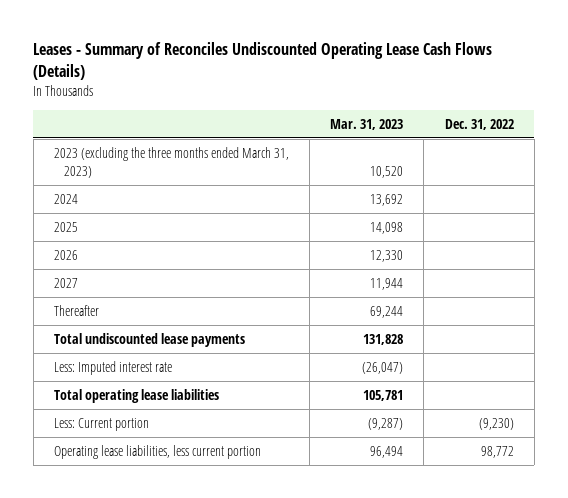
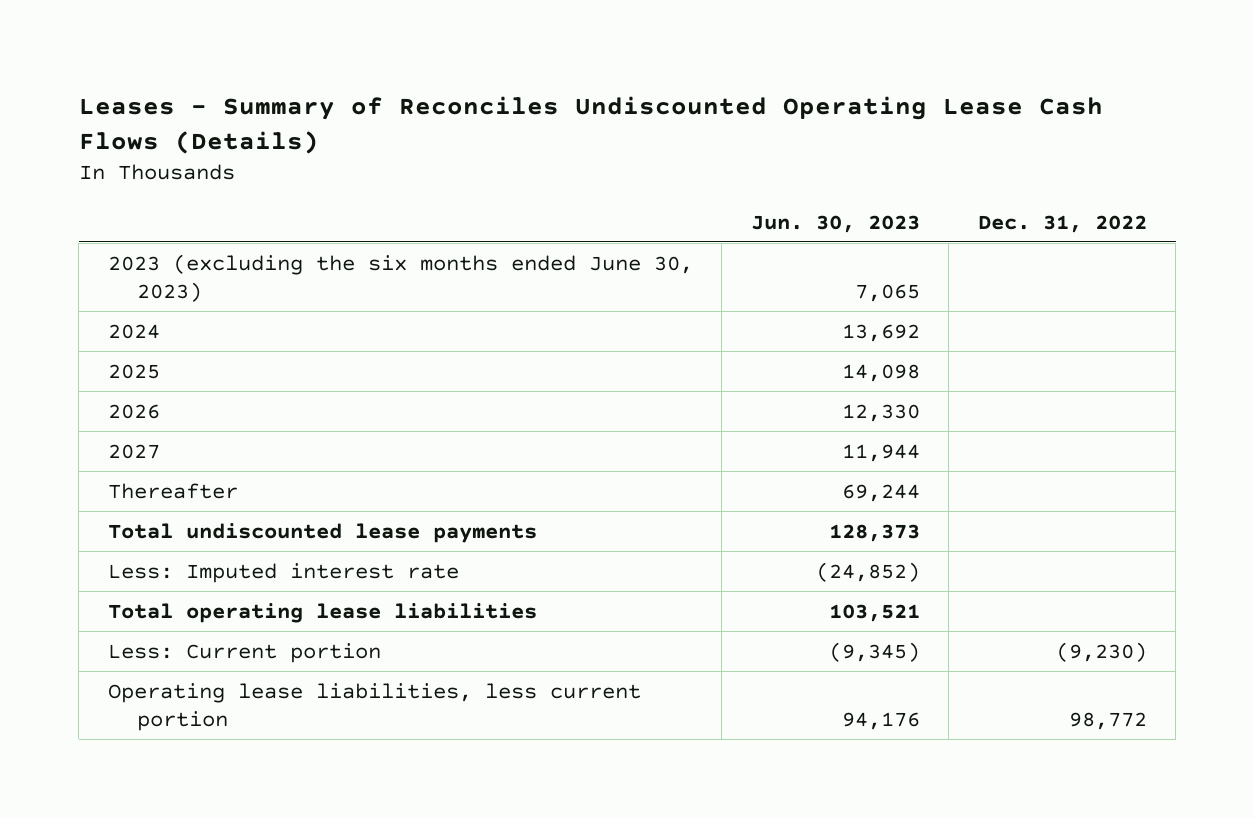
[330,119,404,131] Mar. 31, 2023 -> none
none -> [750,214,920,233] Jun. 30, 2023
[54,146,290,179] 2023 (excluding the three months ended March 31, 2023) -> [107,253,693,302] 2023 (excluding the six months ended June 30, 2023)

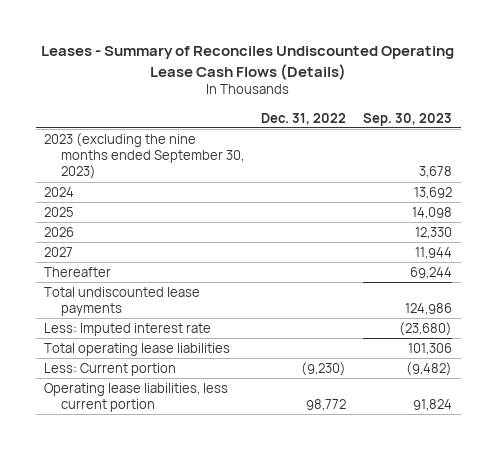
[750,214,920,233] Jun. 30, 2023 -> none
none -> [363,112,453,126] Sep. 30, 2023
[107,253,693,302] 2023 (excluding the six months ended June 30, 2023) -> [44,132,244,180] 2023 (excluding the nine months ended September 30, 2023)

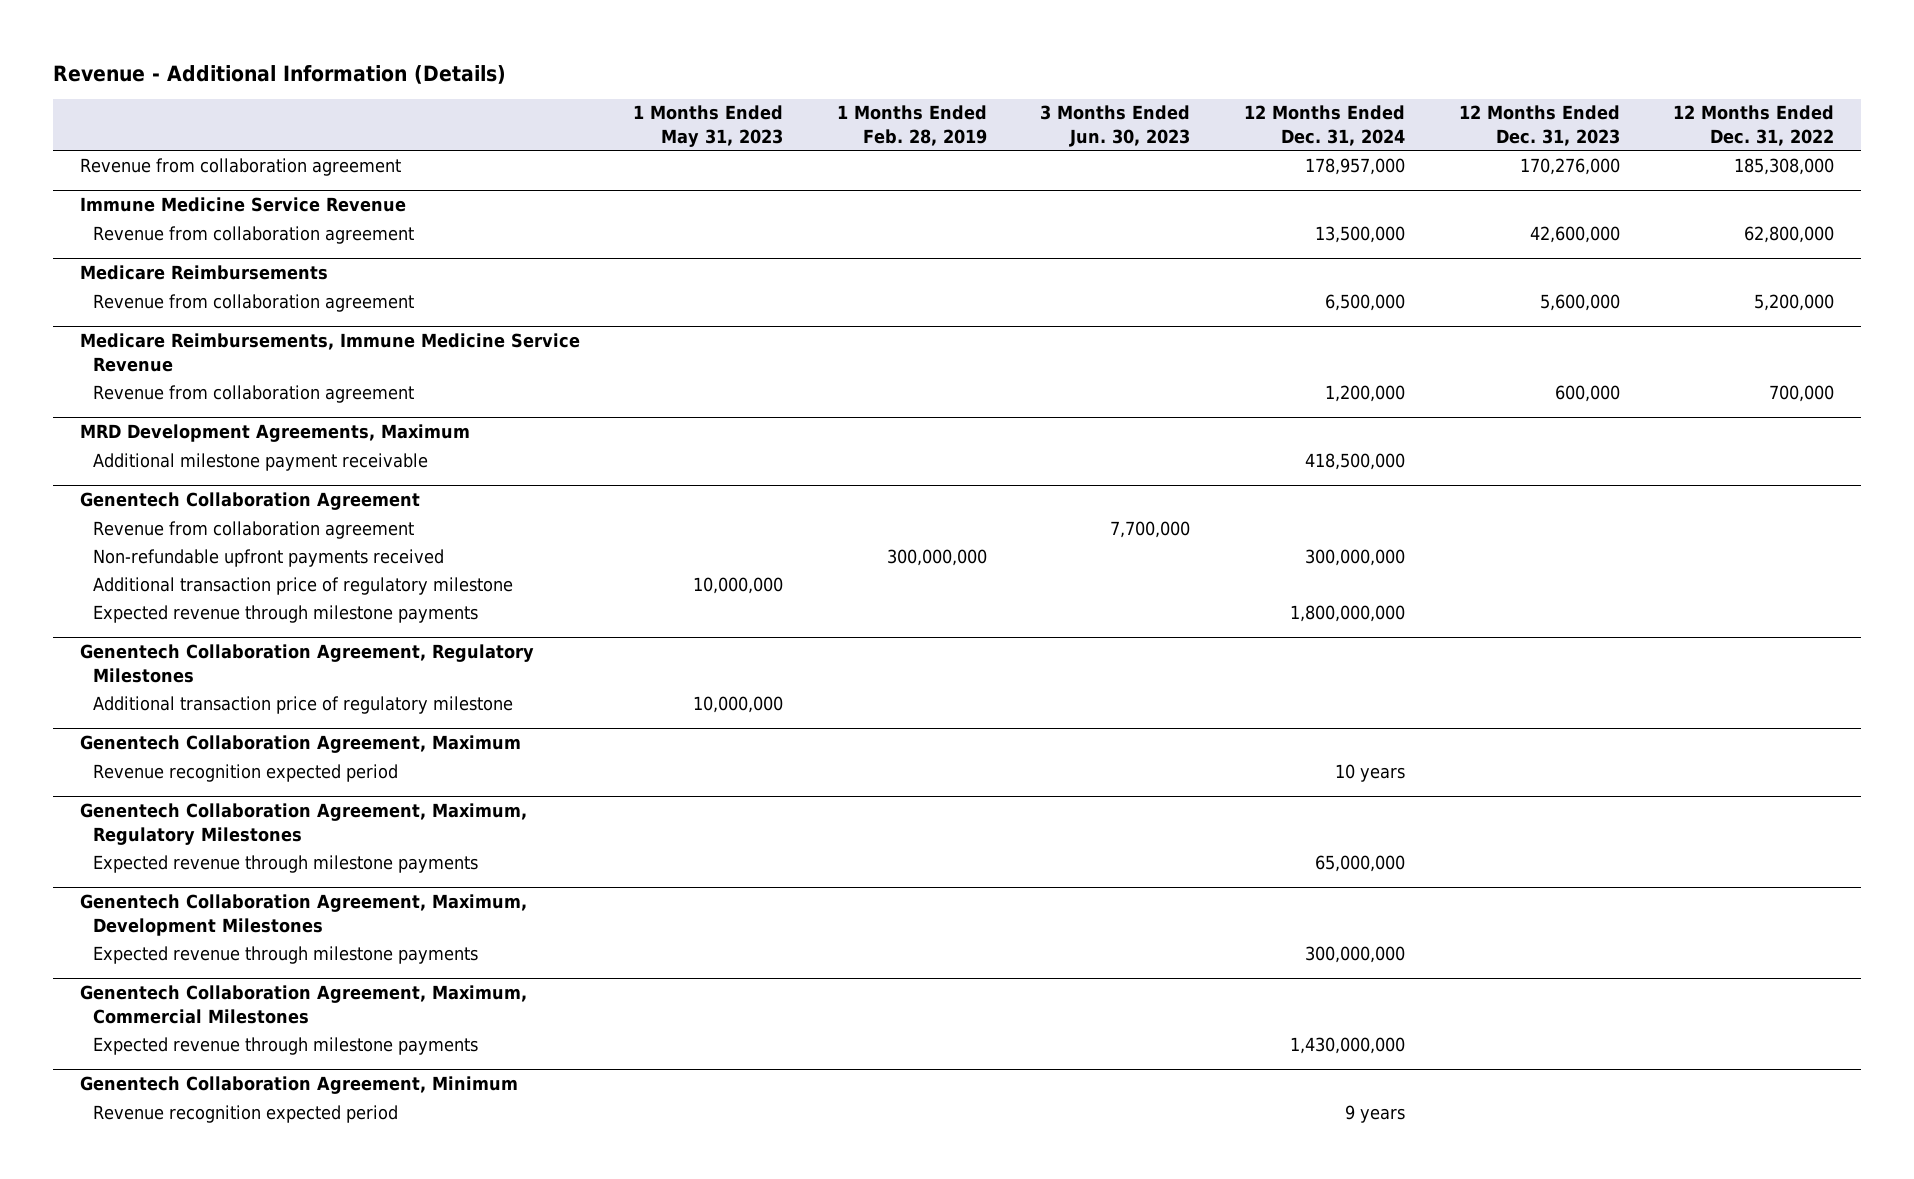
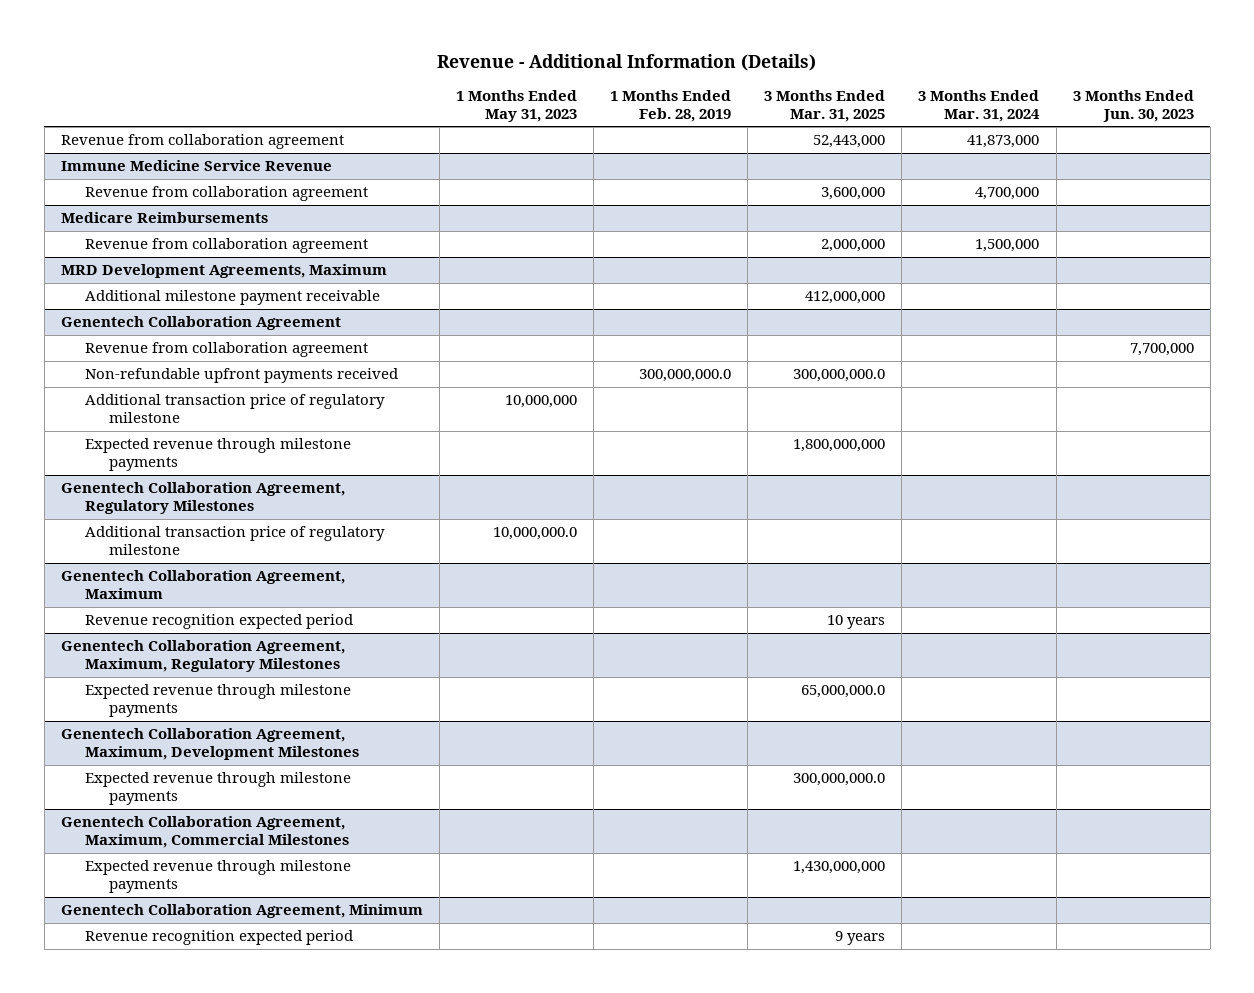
[1243,105,1405,146] 12 Months Ended Dec. 31, 2024 -> none
[1458,105,1620,146] 12 Months Ended Dec. 31, 2023 -> none
[1673,105,1835,146] 12 Months Ended Dec. 31, 2022 -> none
none -> [764,90,886,123] 3 Months Ended Mar. 31, 2025
none -> [918,90,1041,123] 3 Months Ended Mar. 31, 2024
[79,333,580,372] Medicare Reimbursements, Immune Medicine Service Revenue -> none
[92,384,414,403] Revenue from collaboration agreement -> none
[886,548,987,566] 300,000,000 -> [639,369,732,383] 300,000,000.0
[693,695,784,713] 10,000,000 -> [493,527,578,541] 10,000,000.0

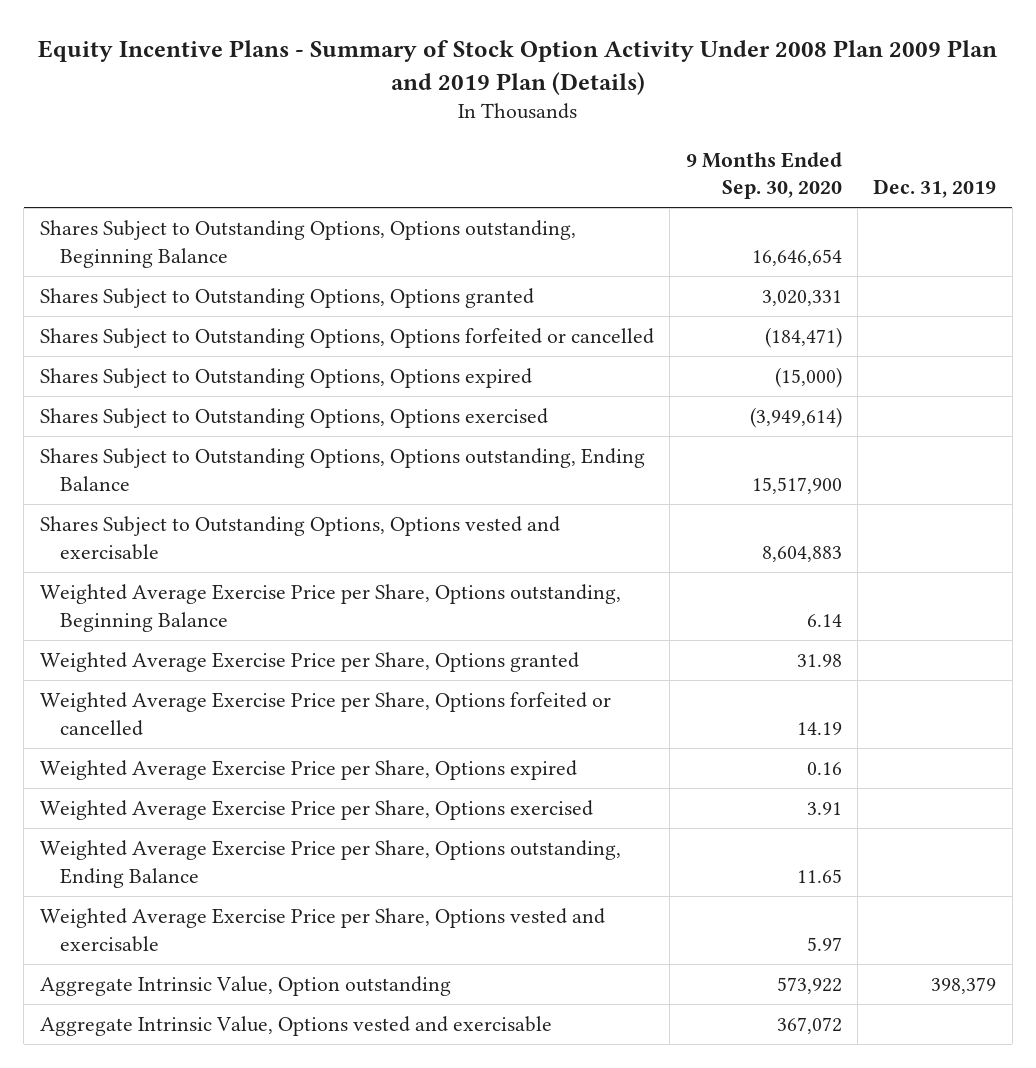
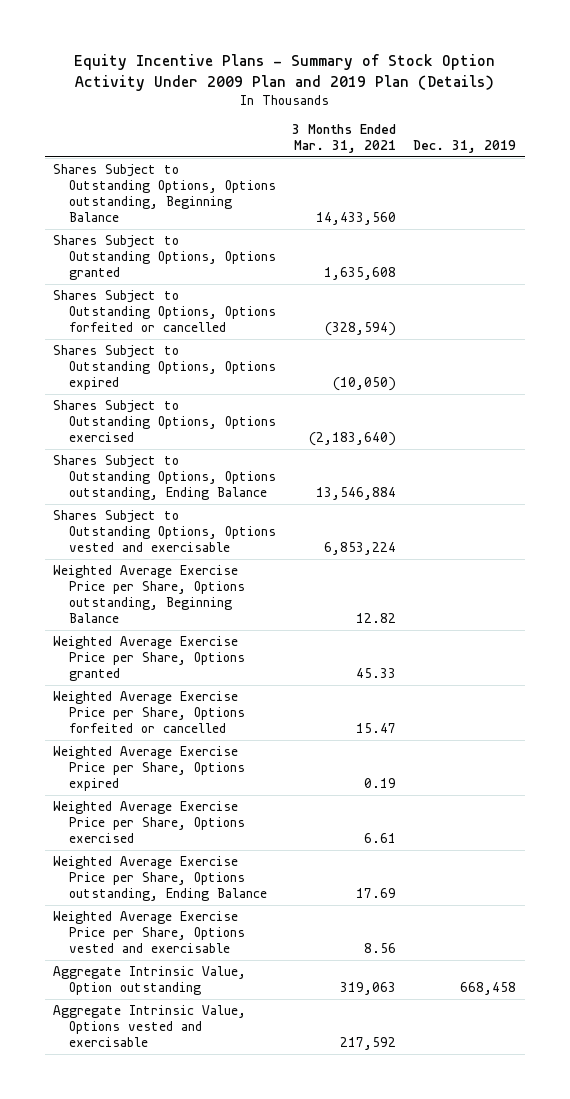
[38,39,998,95] Equity Incentive Plans - Summary of Stock Option Activity Under 2008 Plan 2009 Plan and 2019 Plan (Details) -> [73,53,495,91] Equity Incentive Plans - Summary of Stock Option Activity Under 2009 Plan and 2019 Plan (Details)
[685,151,842,200] 9 Months Ended Sep. 30, 2020 -> none
none -> [292,124,397,154] 3 Months Ended Mar. 31, 2021
[931,977,997,995] 398,379 -> [460,982,517,996] 668,458

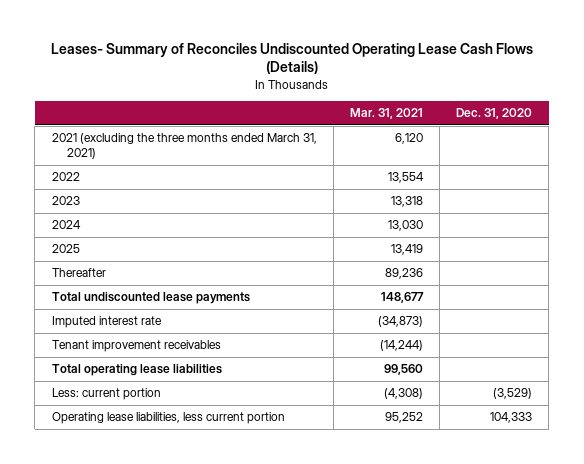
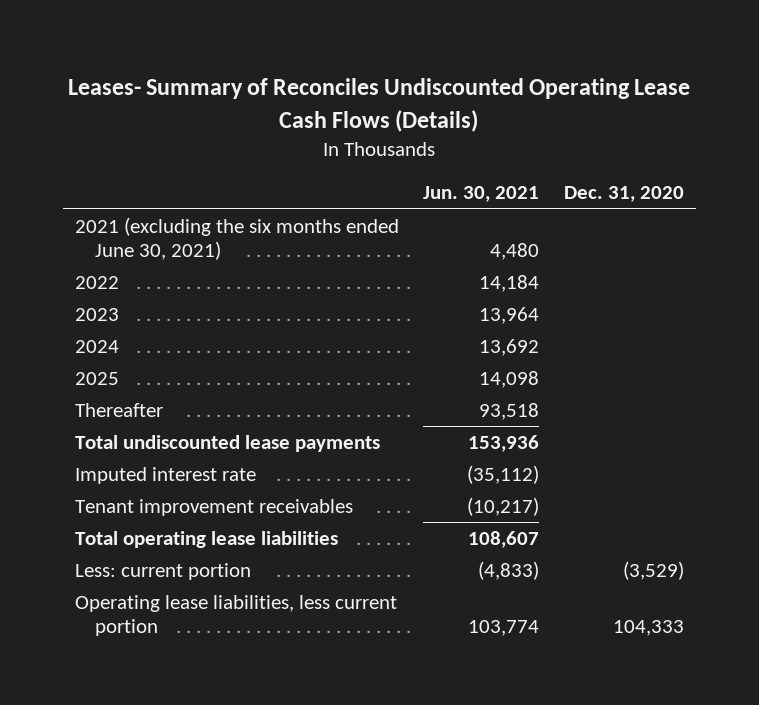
[349,108,423,120] Mar. 31, 2021 -> none
none -> [423,186,540,203] Jun. 30, 2021
[51,133,317,160] 2021 (excluding the three months ended March 31, 2021) -> [74,216,399,261] 2021 (excluding the six months ended June 30, 2021)

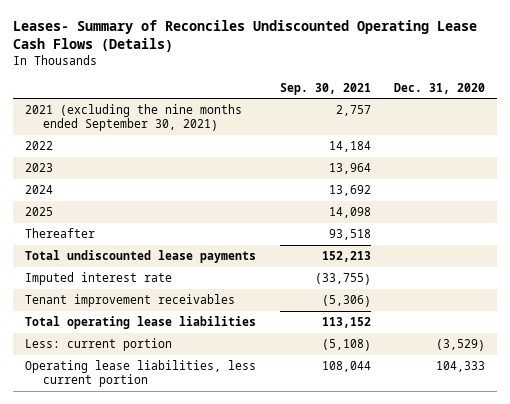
[423,186,540,203] Jun. 30, 2021 -> none
none -> [279,82,371,95] Sep. 30, 2021
[74,216,399,261] 2021 (excluding the six months ended June 30, 2021) -> [25,104,243,131] 2021 (excluding the nine months ended September 30, 2021)

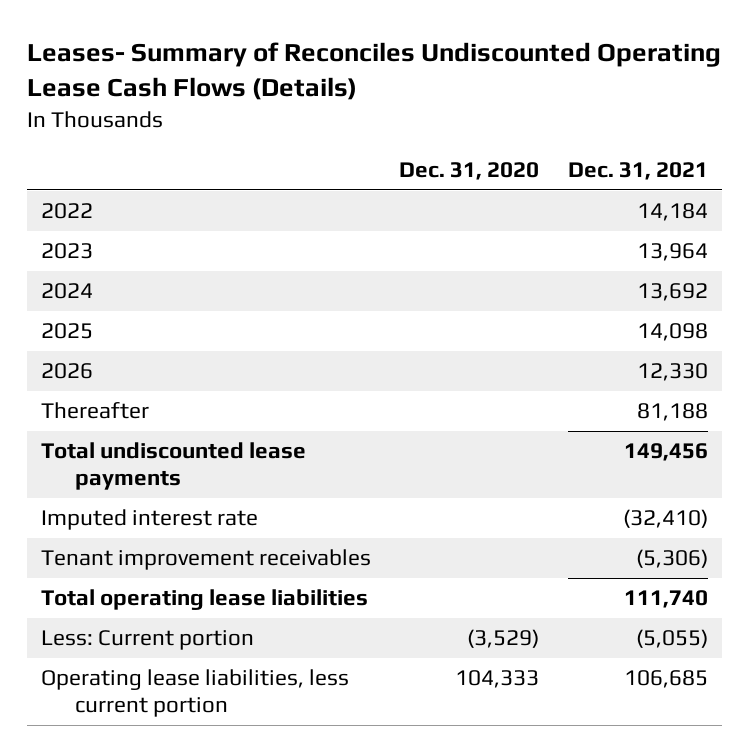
[279,82,371,95] Sep. 30, 2021 -> none
none -> [567,161,708,180] Dec. 31, 2021
[25,104,243,131] 2021 (excluding the nine months ended September 30, 2021) -> none
none -> [40,363,93,380] 2026
[25,338,173,352] Less: current portion -> [40,630,254,651] Less: Current portion

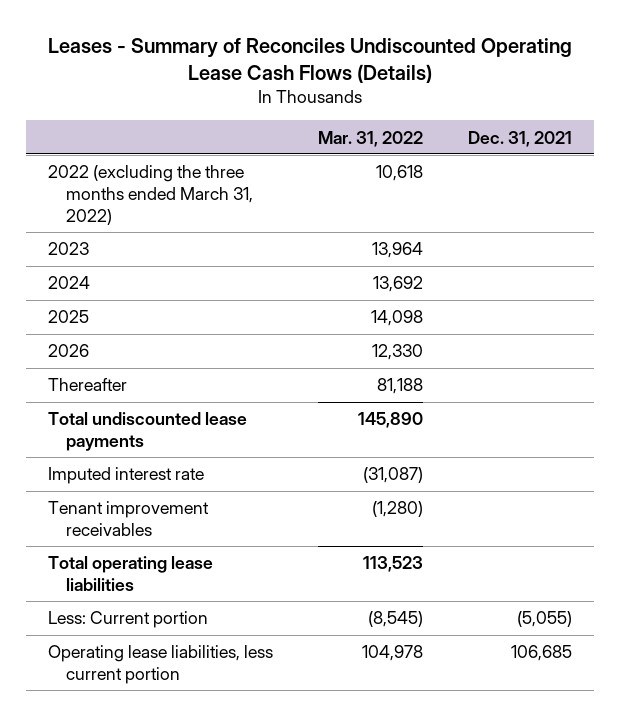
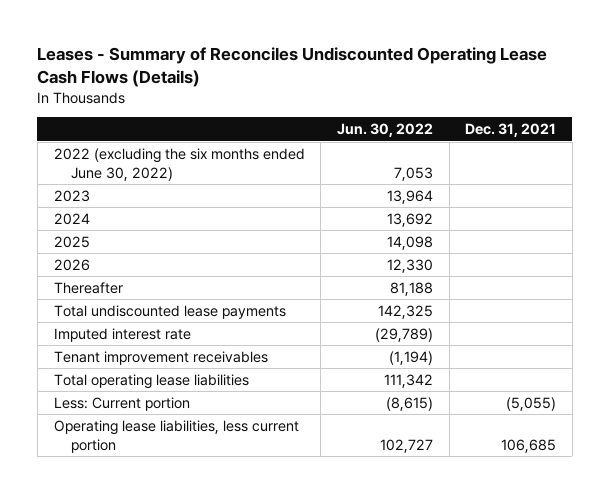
[318,130,424,147] Mar. 31, 2022 -> none
none -> [336,123,433,138] Jun. 30, 2022
[48,165,253,225] 2022 (excluding the three months ended March 31, 2022) -> [53,147,305,181] 2022 (excluding the six months ended June 30, 2022)

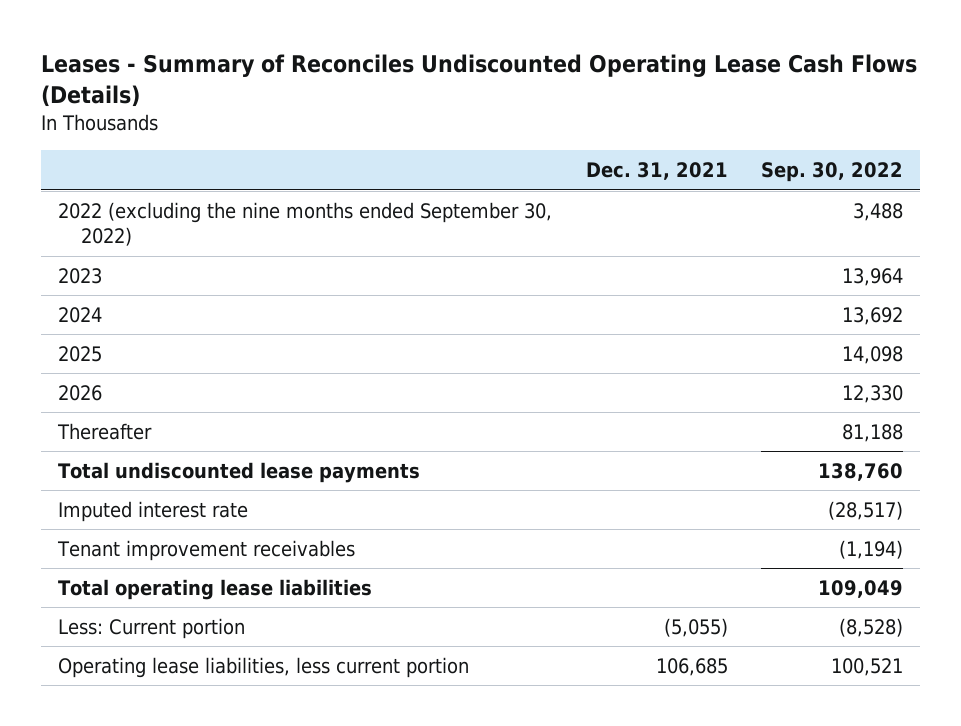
[336,123,433,138] Jun. 30, 2022 -> none
none -> [761,162,904,183] Sep. 30, 2022
[53,147,305,181] 2022 (excluding the six months ended June 30, 2022) -> [57,201,552,247] 2022 (excluding the nine months ended September 30, 2022)

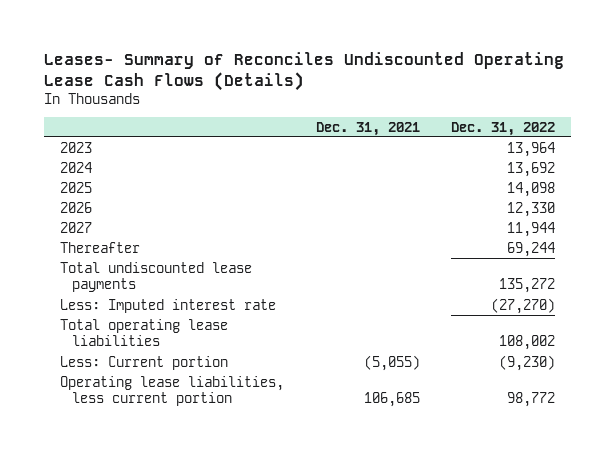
[41,54,918,108] Leases - Summary of Reconciles Undiscounted Operating Lease Cash Flows (Details) -> [44,51,565,91] Leases- Summary of Reconciles Undiscounted Operating Lease Cash Flows (Details)
[761,162,904,183] Sep. 30, 2022 -> none
none -> [451,121,556,136] Dec. 31, 2022
[57,201,552,247] 2022 (excluding the nine months ended September 30, 2022) -> none
none -> [60,221,93,233] 2027
[56,539,355,561] Tenant improvement receivables -> none
[57,500,248,522] Imputed interest rate -> [60,298,277,313] Less: Imputed interest rate

